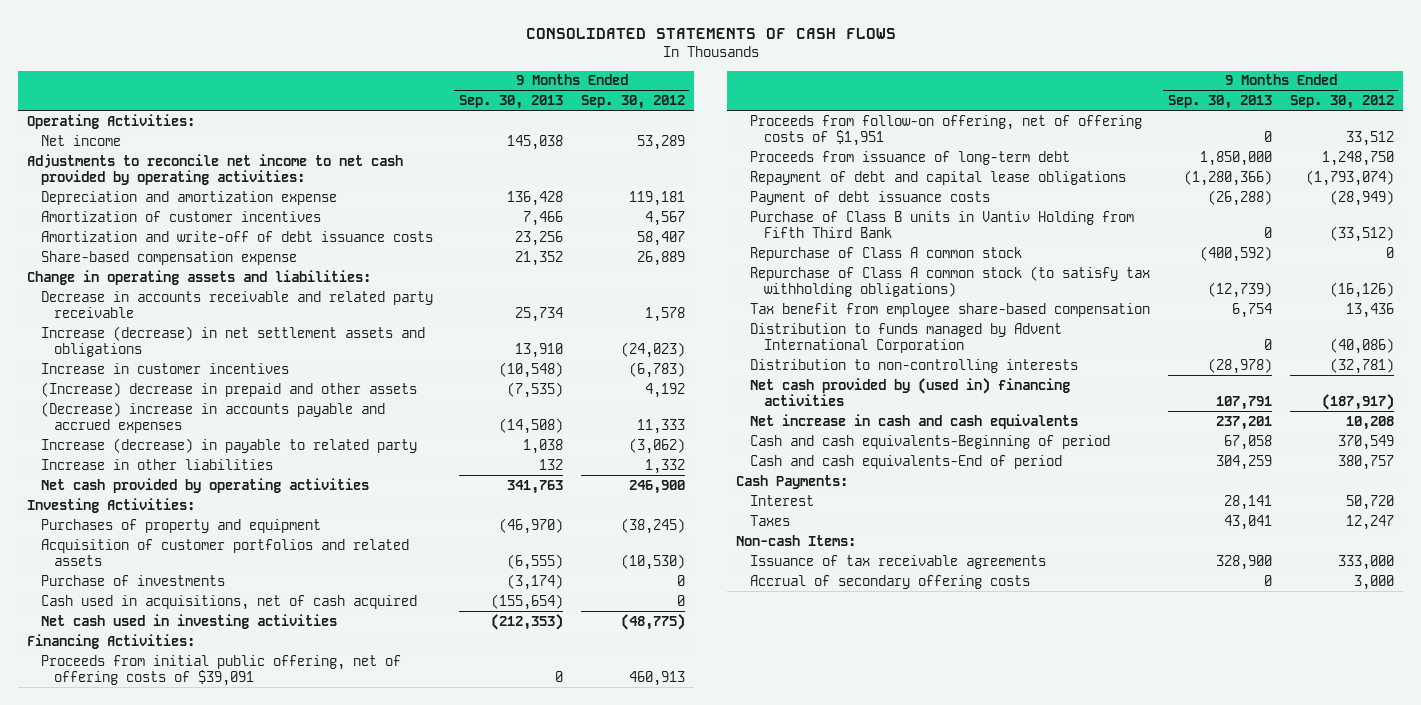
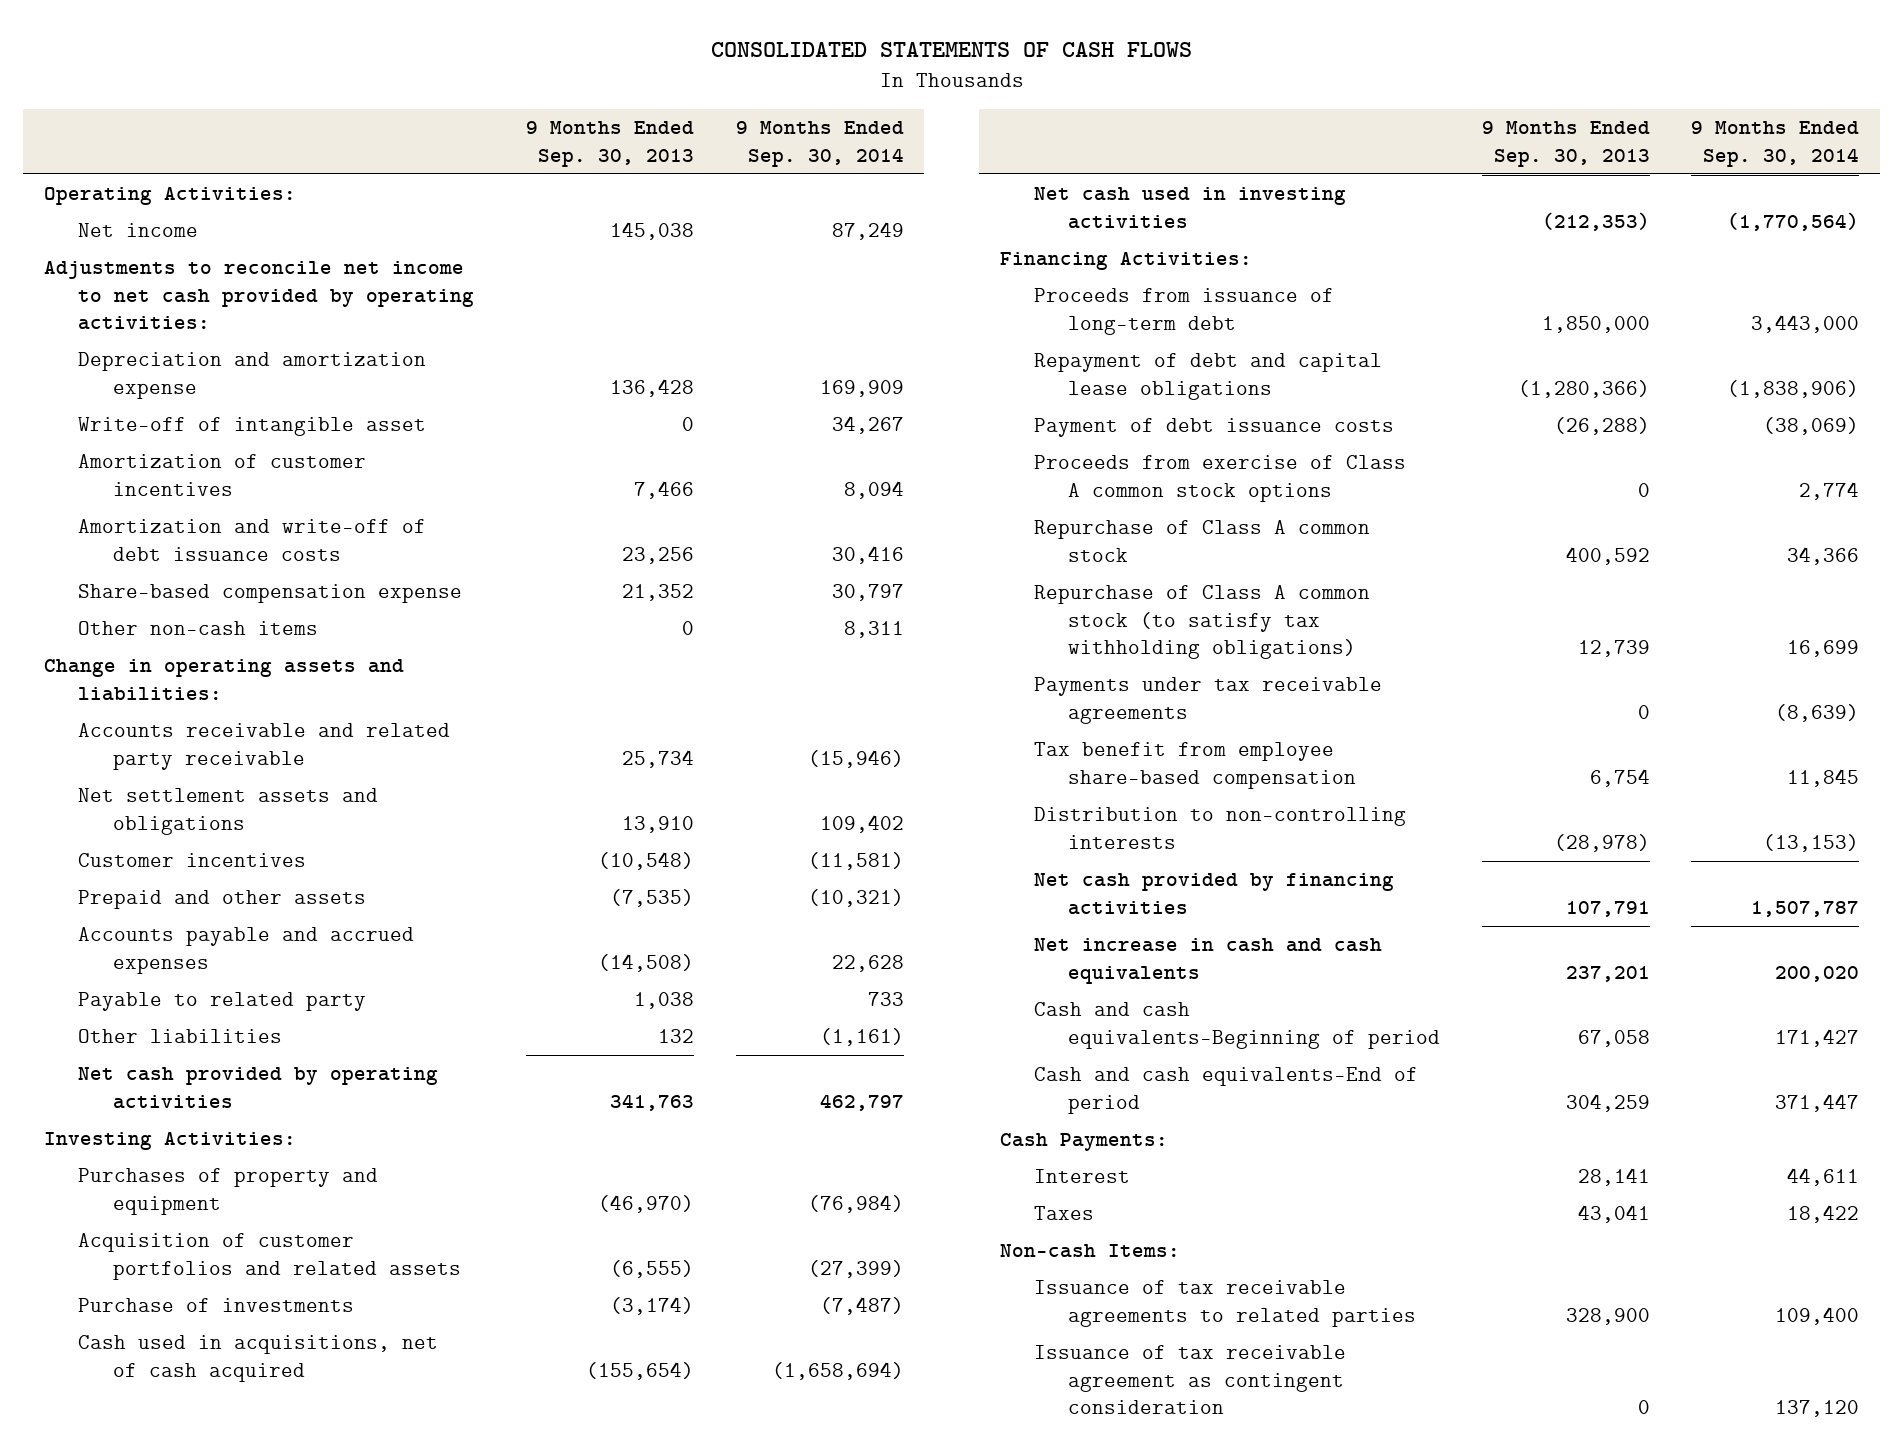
[580,95,685,110] Sep. 30, 2012 -> none
none -> [735,121,904,167] 9 Months Ended Sep. 30, 2014
none -> [78,417,427,437] Write-off of intangible asset
none -> [78,621,319,636] Other non-cash items
[40,290,433,318] Decrease in accounts receivable and related party receivable -> [78,723,451,770] Accounts receivable and related party receivable
[40,325,425,357] Increase (decrease) in net settlement assets and obligations -> [78,788,379,835] Net settlement assets and obligations
[40,362,289,374] Increase in customer incentives -> [78,853,307,868] Customer incentives
[40,381,417,397] (Increase) decrease in prepaid and other assets -> [78,890,367,910] Prepaid and other assets
[40,401,385,433] (Decrease) increase in accounts payable and accrued expenses -> [78,927,415,974] Accounts payable and accrued expenses
[40,437,417,453] Increase (decrease) in payable to related party -> [78,992,367,1012] Payable to related party
[40,458,273,470] Increase in other liabilities -> [78,1029,283,1044] Other liabilities
[40,654,401,686] Proceeds from initial public offering, net of offering costs of $39,091 -> none
[750,114,1143,146] Proceeds from follow-on offering, net of offering costs of $1,951 -> none
[750,210,1135,238] Purchase of Class B units in Vantiv Holding from Fifth Third Bank -> none
none -> [1034,455,1407,502] Proceeds from exercise of Class A common stock options
[1199,245,1272,262] (400,592) -> [1565,546,1650,565] 400,592
[1207,281,1272,298] (12,739) -> [1577,640,1650,658] 12,739
none -> [1034,677,1383,724] Payments under tax receivable agreements
[750,322,1063,353] Distribution to funds managed by Advent International Corporation -> none
[750,377,1071,406] Net cash provided by (used in) financing activities -> [1034,873,1395,915] Net cash provided by financing activities
[750,574,1031,589] Accrual of secondary offering costs -> none
[750,554,1047,569] Issuance of tax receivable agreements -> [1034,1280,1417,1327] Issuance of tax receivable agreements to related parties
none -> [1034,1345,1347,1415] Issuance of tax receivable agreement as contingent consideration

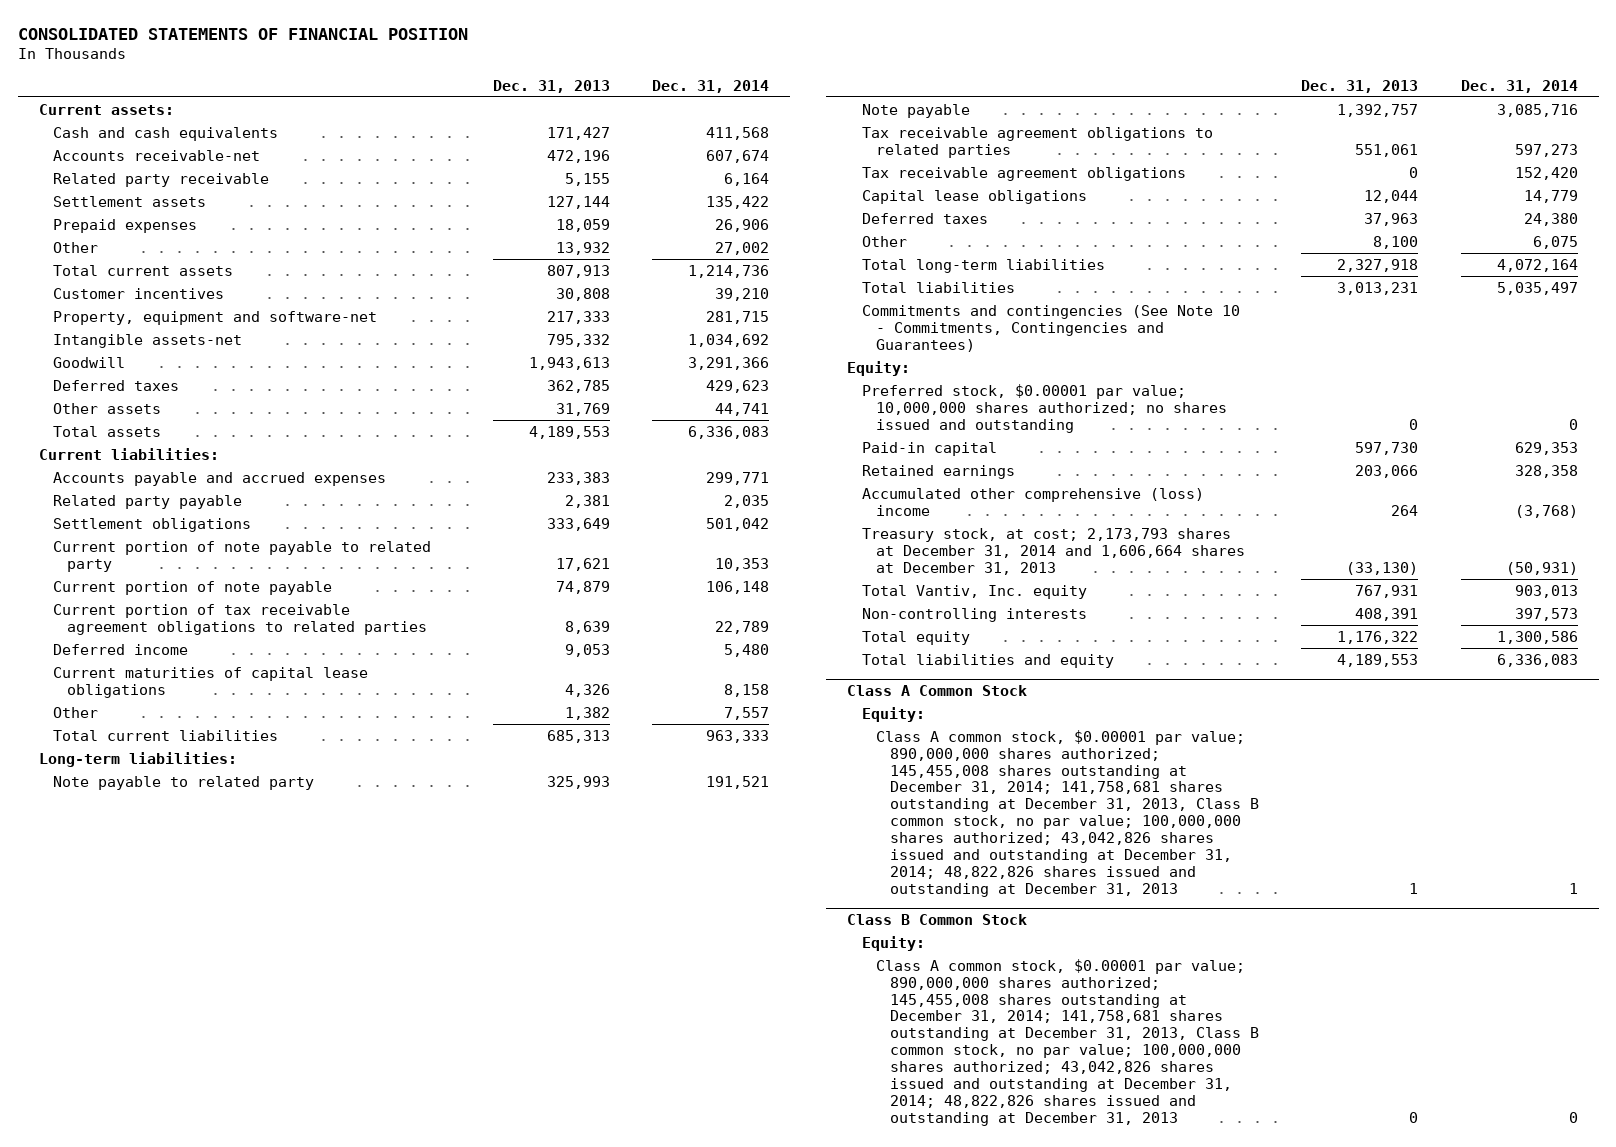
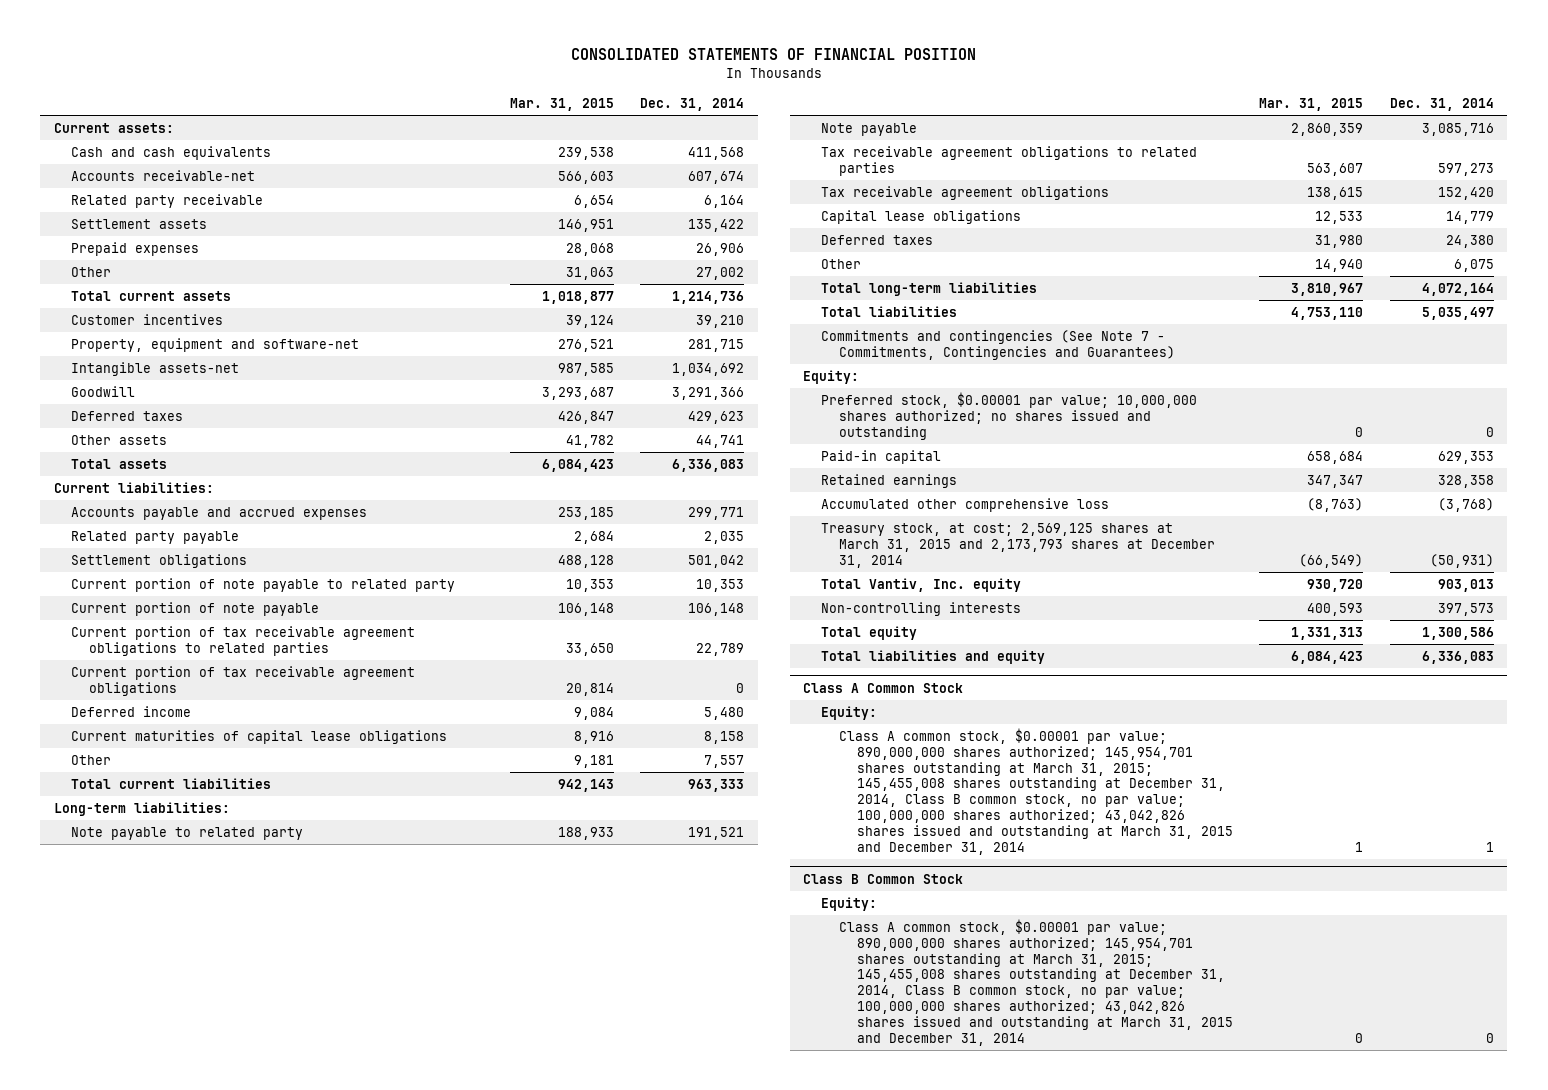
[492,79,610,93] Dec. 31, 2013 -> none
none -> [509,97,614,111] Mar. 31, 2015
none -> [71,665,416,696] Current portion of tax receivable agreement obligations
[861,304,1240,352] Commitments and contingencies (See Note 10 - Commitments, Contingencies and Guarantees) -> [821,329,1175,360] Commitments and contingencies (See Note 7 - Commitments, Contingencies and Guarantees)
[861,487,1204,516] Accumulated other comprehensive (loss) income -> [821,497,1110,512] Accumulated other comprehensive loss
[861,527,1245,575] Treasury stock, at cost; 2,173,793 shares at December 31, 2014 and 1,606,664 shares at December 31, 2013 -> [821,522,1215,568] Treasury stock, at cost; 2,569,125 shares at March 31, 2015 and 2,173,793 shares at December 31, 2014
[875,729,1259,897] Class A common stock, $0.00001 par value; 890,000,000 shares authorized; 145,455,008 shares outstanding at December 31, 2014; 141,758,681 shares outstanding at December 31, 2013, Class B common stock, no par value; 100,000,000 shares authorized; 43,042,826 shares issued and outstanding at December 31, 2014; 48,822,826 shares issued and outstanding at December 31, 2013 -> [838,727,1233,855] Class A common stock, $0.00001 par value; 890,000,000 shares authorized; 145,954,701 shares outstanding at March 31, 2015; 145,455,008 shares outstanding at December 31, 2014, Class B common stock, no par value; 100,000,000 shares authorized; 43,042,826 shares issued and outstanding at March 31, 2015 and December 31, 2014
[875,958,1259,1126] Class A common stock, $0.00001 par value; 890,000,000 shares authorized; 145,455,008 shares outstanding at December 31, 2014; 141,758,681 shares outstanding at December 31, 2013, Class B common stock, no par value; 100,000,000 shares authorized; 43,042,826 shares issued and outstanding at December 31, 2014; 48,822,826 shares issued and outstanding at December 31, 2013 -> [838,918,1233,1046] Class A common stock, $0.00001 par value; 890,000,000 shares authorized; 145,954,701 shares outstanding at March 31, 2015; 145,455,008 shares outstanding at December 31, 2014, Class B common stock, no par value; 100,000,000 shares authorized; 43,042,826 shares issued and outstanding at March 31, 2015 and December 31, 2014

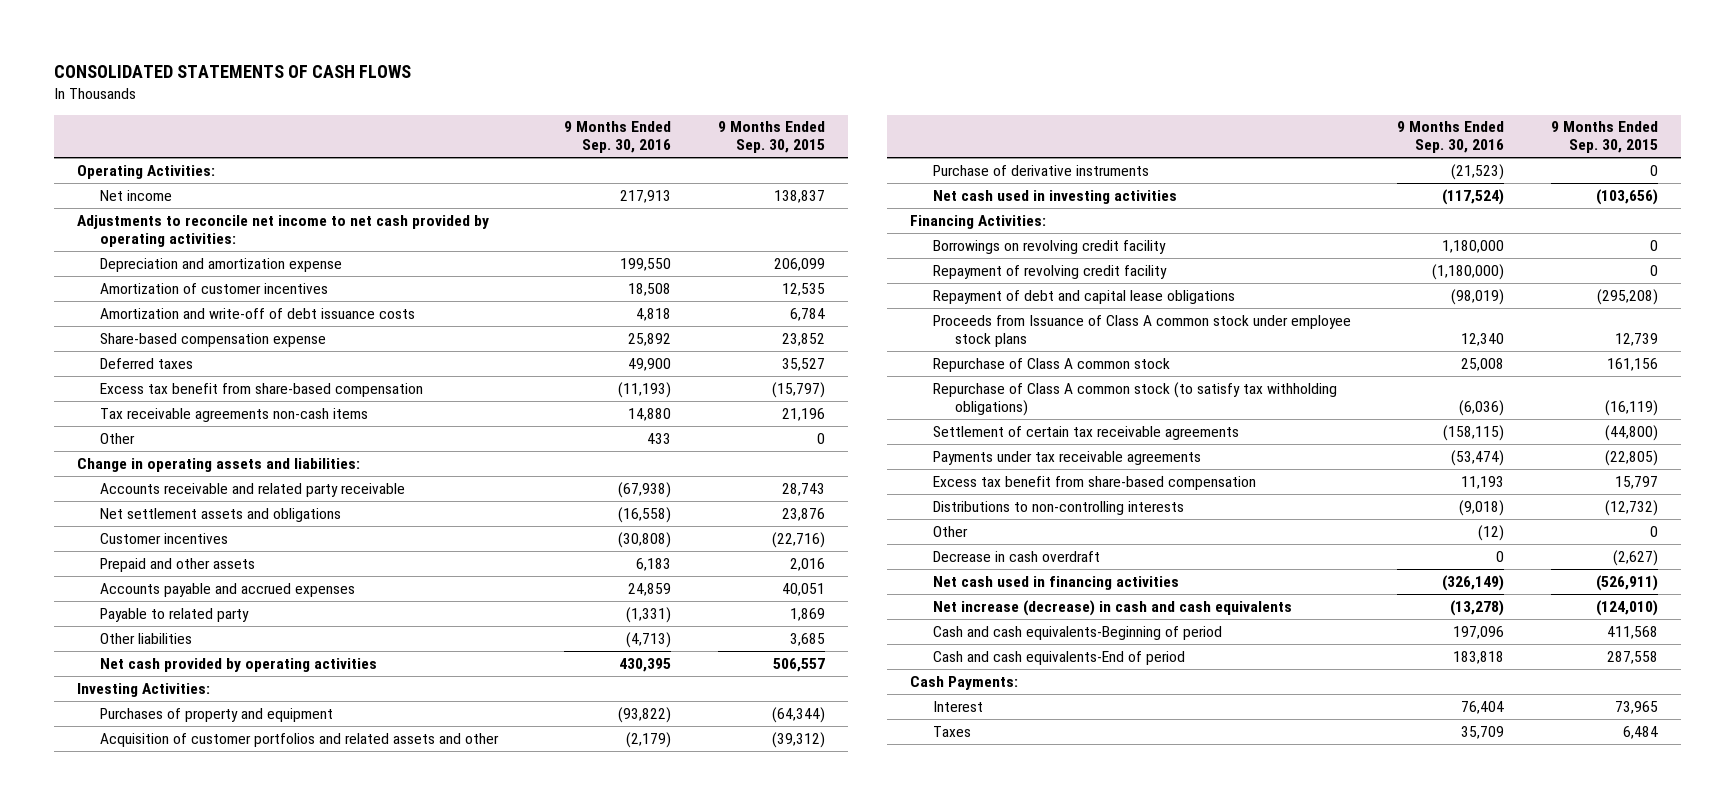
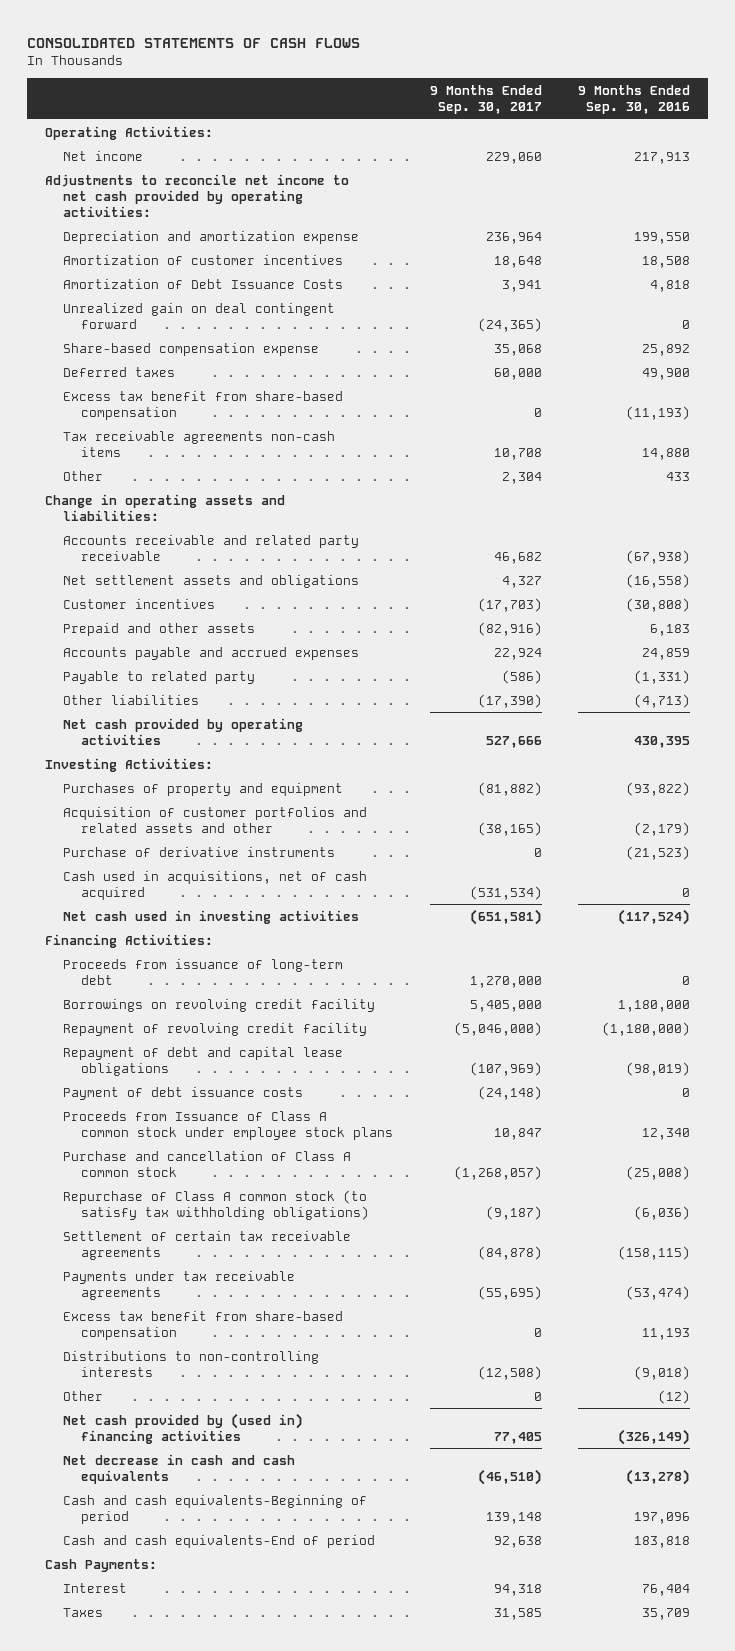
[717,121,825,154] 9 Months Ended Sep. 30, 2015 -> none
none -> [429,85,542,115] 9 Months Ended Sep. 30, 2017
[100,307,416,319] Amortization and write-off of debt issuance costs -> [63,278,344,289] Amortization of Debt Issuance Costs
none -> [63,302,336,329] Unrealized gain on deal contingent forward
none -> [63,870,368,900] Cash used in acquisitions, net of cash acquired
none -> [63,958,344,985] Proceeds from issuance of long-term debt
none -> [63,1086,304,1100] Payment of debt issuance costs
[932,357,1170,372] Repurchase of Class A common stock -> [63,1150,352,1177] Purchase and cancellation of Class A common stock
[1461,357,1505,371] 25,008 -> [625,1165,690,1180] (25,008)
[932,550,1100,562] Decrease in cash overdraft -> none
[932,575,1179,590] Net cash used in financing activities -> [63,1412,304,1444] Net cash provided by (used in) financing activities
[932,599,1292,616] Net increase (decrease) in cash and cash equivalents -> [63,1453,296,1484] Net decrease in cash and cash equivalents

